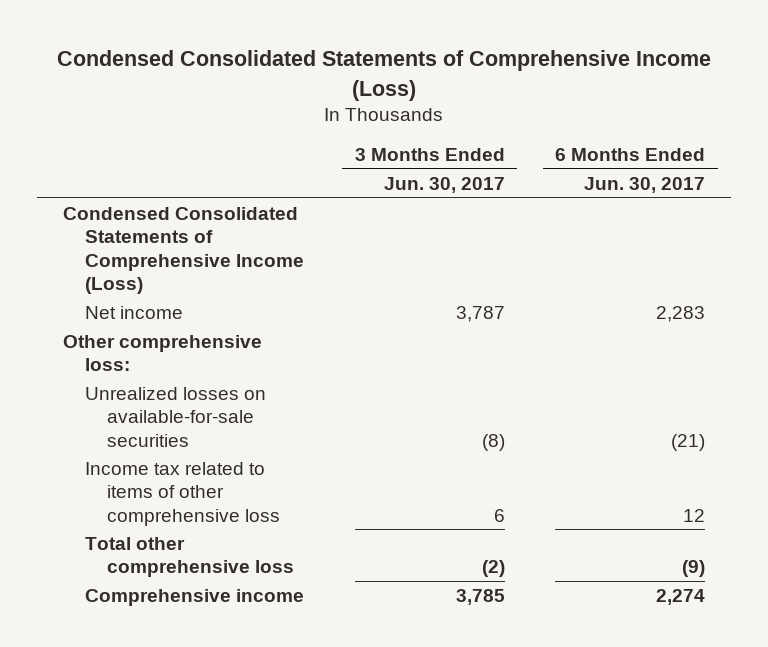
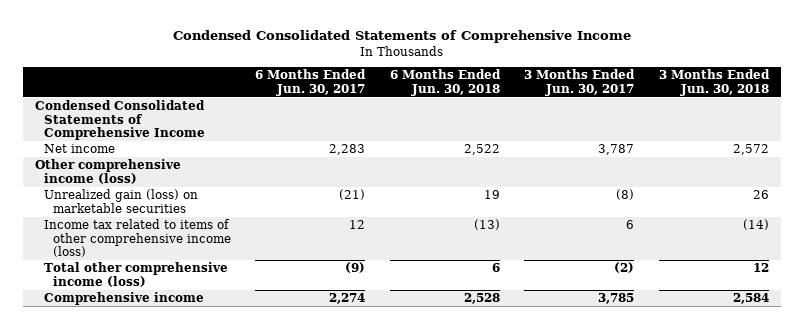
[56,50,711,101] Condensed Consolidated Statements of Comprehensive Income (Loss) -> [172,30,631,44] Condensed Consolidated Statements of Comprehensive Income
none -> [389,69,501,96] 6 Months Ended Jun. 30, 2018
none -> [658,69,770,96] 3 Months Ended Jun. 30, 2018
[62,206,304,294] Condensed Consolidated Statements of Comprehensive Income (Loss) -> [35,100,206,141] Condensed Consolidated Statements of Comprehensive Income
[62,334,262,372] Other comprehensive loss: -> [35,159,182,184] Other comprehensive income (loss)
[84,386,266,447] Unrealized losses on available-for-sale securities -> [44,189,199,213] Unrealized gain (loss) on marketable securities
[84,461,281,526] Income tax related to items of other comprehensive loss -> [44,219,231,258] Income tax related to items of other comprehensive income (loss)
[84,536,295,578] Total other comprehensive loss -> [44,262,229,287] Total other comprehensive income (loss)

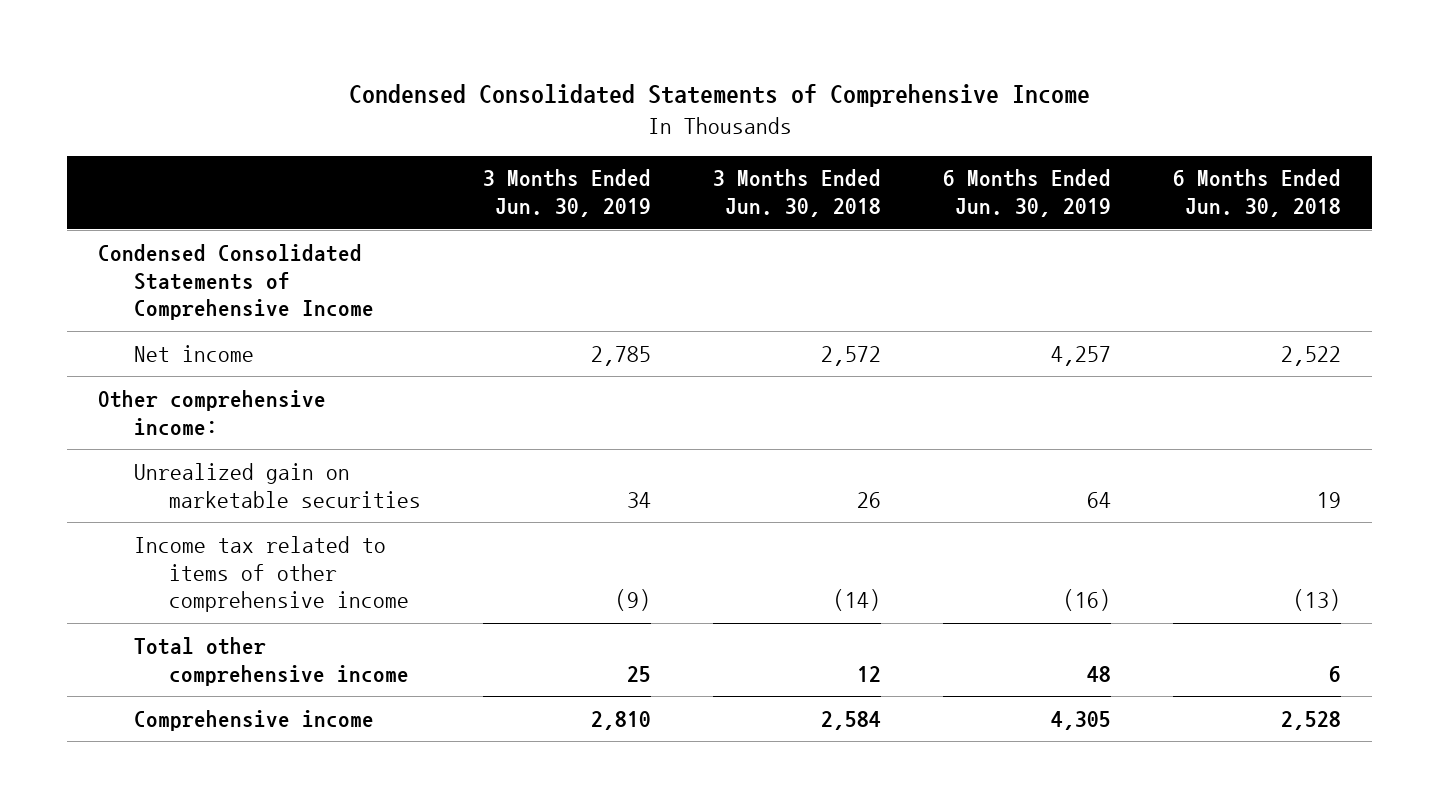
[255,69,367,96] 6 Months Ended Jun. 30, 2017 -> none
[524,69,636,96] 3 Months Ended Jun. 30, 2017 -> none
none -> [482,169,651,218] 3 Months Ended Jun. 30, 2019
none -> [943,169,1112,218] 6 Months Ended Jun. 30, 2019
[35,159,182,184] Other comprehensive income (loss) -> [98,389,327,436] Other comprehensive income:
[44,189,199,213] Unrealized gain (loss) on marketable securities -> [133,462,421,508] Unrealized gain on marketable securities
[44,219,231,258] Income tax related to items of other comprehensive income (loss) -> [133,535,409,613] Income tax related to items of other comprehensive income
[44,262,229,287] Total other comprehensive income (loss) -> [133,636,409,686] Total other comprehensive income

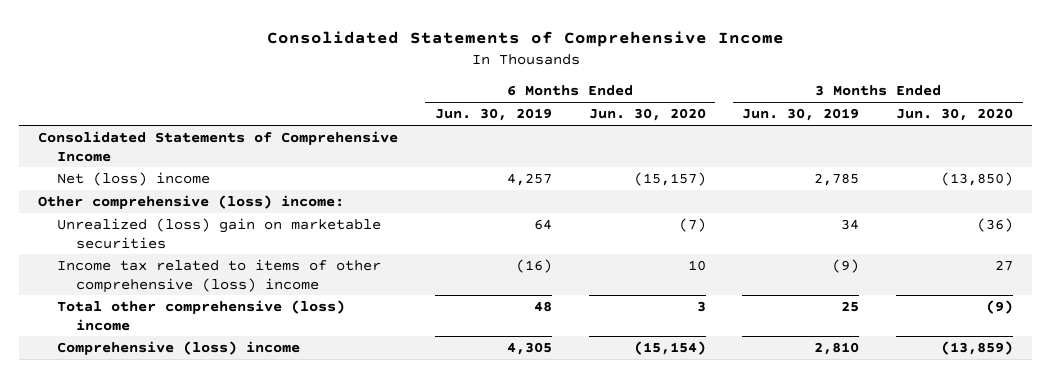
[348,84,1090,108] Condensed Consolidated Statements of Comprehensive Income -> [266,31,784,48] Consolidated Statements of Comprehensive Income
[712,169,881,218] 3 Months Ended Jun. 30, 2018 -> none
[1173,169,1342,218] 6 Months Ended Jun. 30, 2018 -> none
none -> [588,108,706,122] Jun. 30, 2020
none -> [896,108,1014,122] Jun. 30, 2020
[98,243,374,321] Condensed Consolidated Statements of Comprehensive Income -> [37,131,398,162] Consolidated Statements of Comprehensive Income
[133,344,254,362] Net income -> [56,172,210,187] Net (loss) income
[98,389,327,436] Other comprehensive income: -> [37,195,344,210] Other comprehensive (loss) income:
[133,462,421,508] Unrealized gain on marketable securities -> [56,218,381,249] Unrealized (loss) gain on marketable securities
[133,535,409,613] Income tax related to items of other comprehensive income -> [56,259,381,293] Income tax related to items of other comprehensive (loss) income
[133,636,409,686] Total other comprehensive income -> [56,300,345,331] Total other comprehensive (loss) income
[133,709,374,731] Comprehensive income -> [56,341,300,356] Comprehensive (loss) income

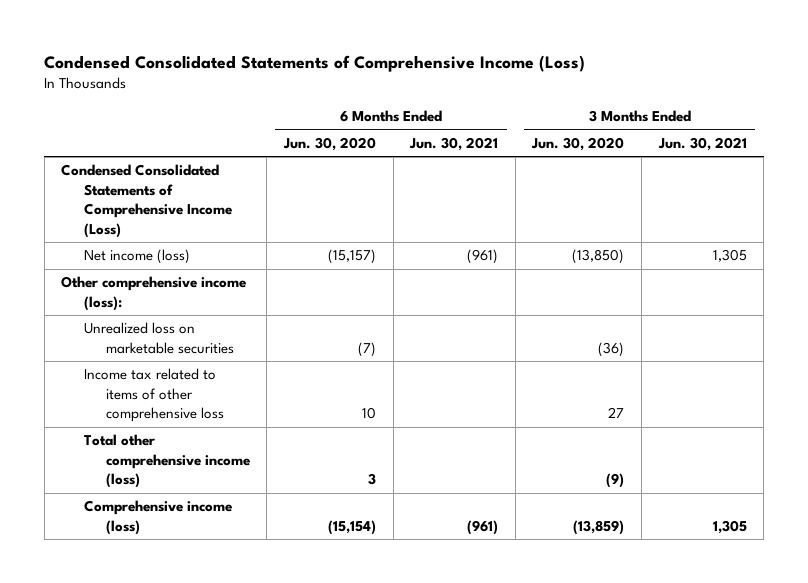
[266,31,784,48] Consolidated Statements of Comprehensive Income -> [44,54,586,72] Condensed Consolidated Statements of Comprehensive Income (Loss)
[434,108,552,122] Jun. 30, 2019 -> none
[742,108,860,122] Jun. 30, 2019 -> none
none -> [409,136,499,151] Jun. 30, 2021
none -> [657,136,747,151] Jun. 30, 2021
[37,131,398,162] Consolidated Statements of Comprehensive Income -> [61,164,232,238] Condensed Consolidated Statements of Comprehensive Income (Loss)
[56,172,210,187] Net (loss) income -> [83,249,190,265] Net income (loss)
[37,195,344,210] Other comprehensive (loss) income: -> [61,276,247,311] Other comprehensive income (loss):
[56,218,381,249] Unrealized (loss) gain on marketable securities -> [83,322,234,354] Unrealized loss on marketable securities
[56,259,381,293] Income tax related to items of other comprehensive (loss) income -> [83,368,224,423] Income tax related to items of other comprehensive loss
[56,300,345,331] Total other comprehensive (loss) income -> [83,434,250,489] Total other comprehensive income (loss)
[56,341,300,356] Comprehensive (loss) income -> [83,500,232,535] Comprehensive income (loss)

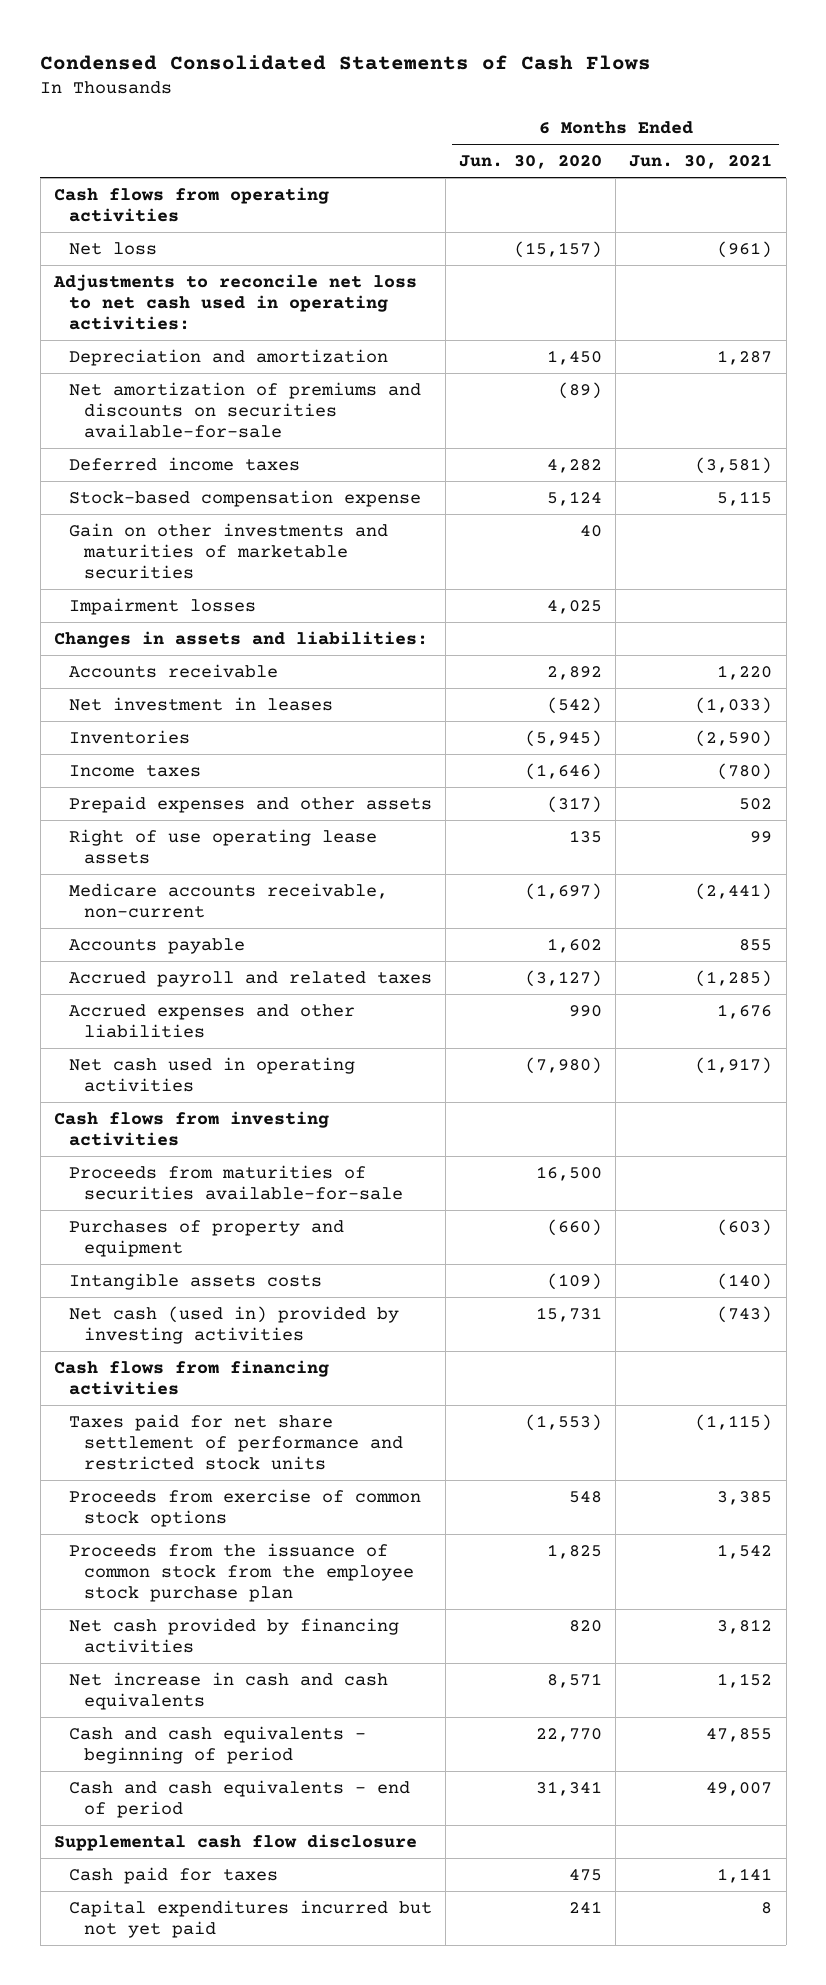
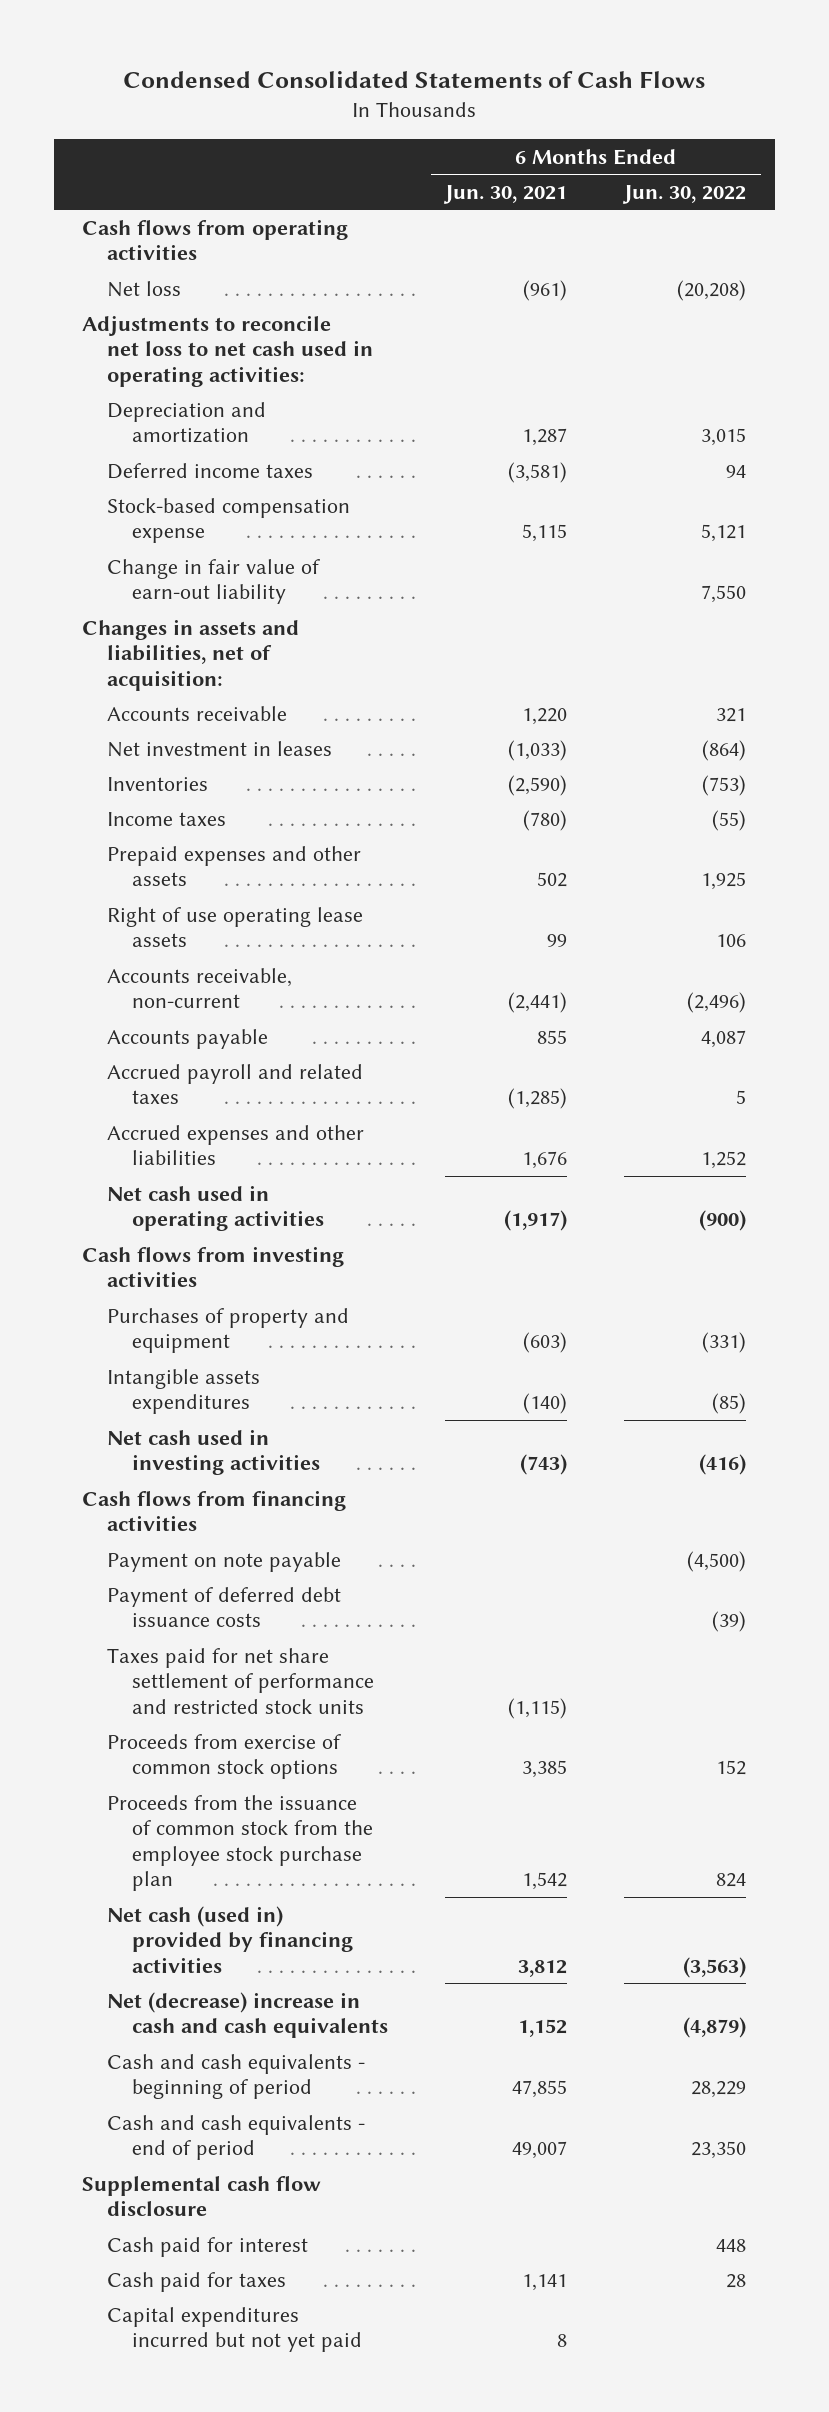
[459,155,603,170] Jun. 30, 2020 -> none
none -> [622,184,747,204] Jun. 30, 2022
[68,381,421,438] Net amortization of premiums and discounts on securities available-for-sale -> none
[68,522,388,579] Gain on other investments and maturities of marketable securities -> none
[68,597,256,615] Impairment losses -> none
none -> [107,558,321,605] Change in fair value of earn-out liability
[53,630,428,648] Changes in assets and liabilities: -> [82,618,300,691] Changes in assets and liabilities, net of acquisition:
[68,882,388,918] Medicare accounts receivable, non-current -> [107,967,293,1009] Accounts receivable, non-current
[68,1164,403,1200] Proceeds from maturities of securities available-for-sale -> none
[68,1272,322,1290] Intangible assets costs -> [107,1368,261,1415] Intangible assets expenditures
[68,1305,399,1344] Net cash (used in) provided by investing activities -> [107,1428,320,1476] Net cash used in investing activities
none -> [107,1551,342,1572] Payment on note payable
none -> [107,1586,342,1628] Payment of deferred debt issuance costs
[68,1617,399,1653] Net cash provided by financing activities -> [107,1905,353,1973] Net cash (used in) provided by financing activities
[68,1671,388,1710] Net increase in cash and cash equivalents -> [107,1991,388,2039] Net (decrease) increase in cash and cash equivalents
none -> [107,2236,309,2257] Cash paid for interest

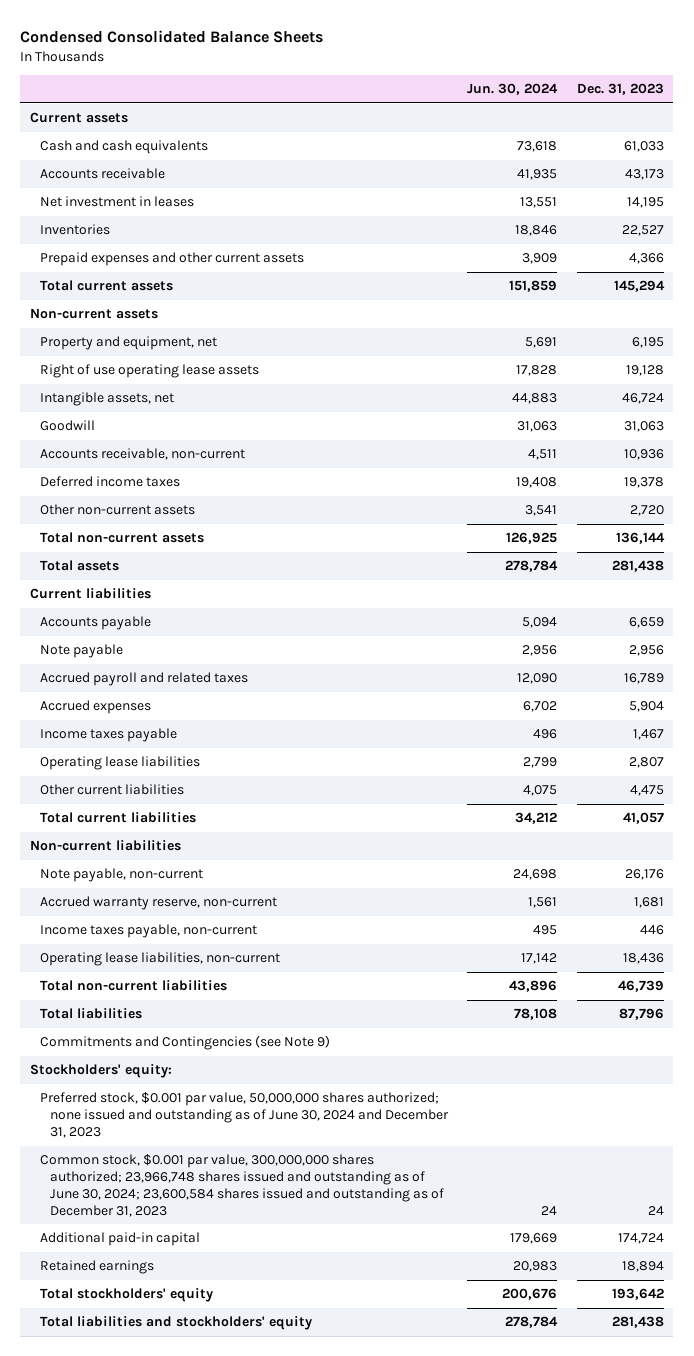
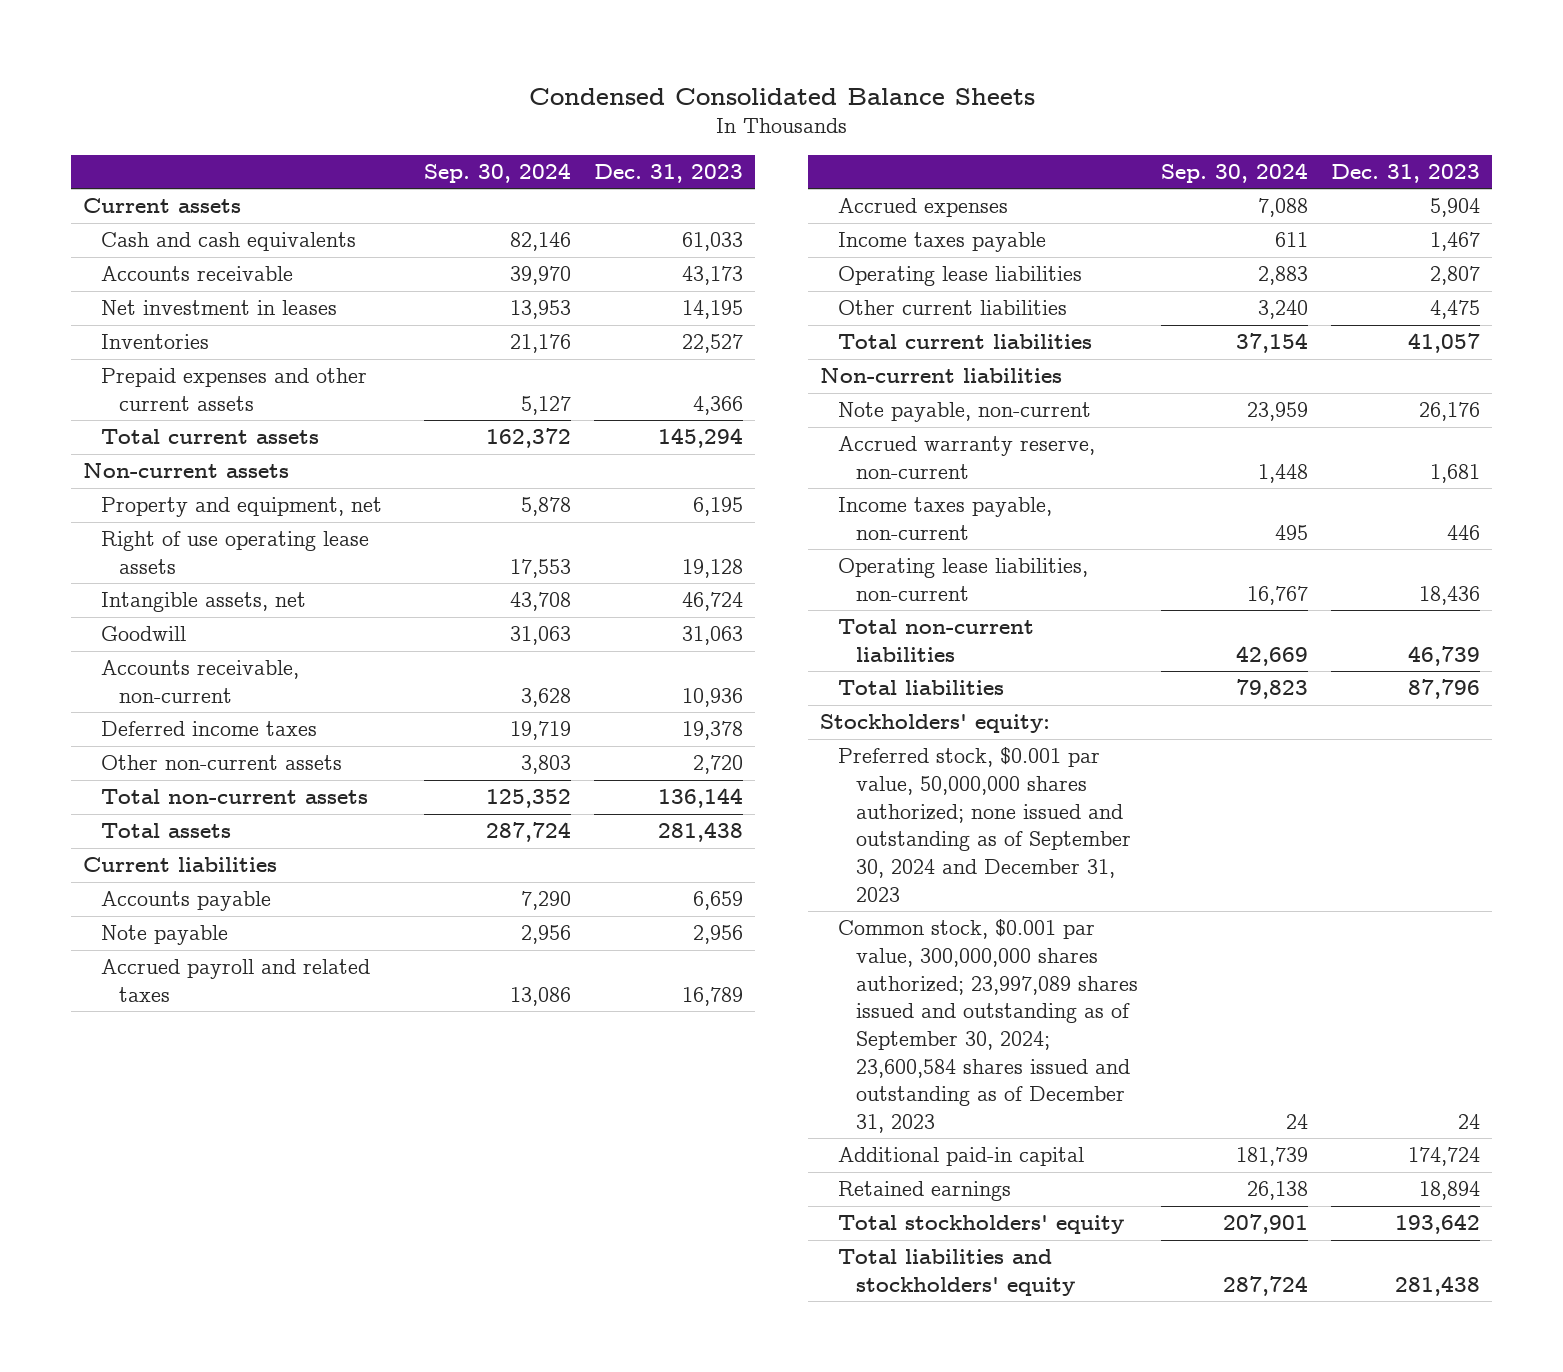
[467,83,559,96] Jun. 30, 2024 -> none
none -> [424,162,572,183] Sep. 30, 2024
[39,1035,330,1051] Commitments and Contingencies (see Note 9) -> none
[39,1092,449,1139] Preferred stock, $0.001 par value, 50,000,000 shares authorized; none issued and outstanding as of June 30, 2024 and December 31, 2023 -> [838,747,1132,902] Preferred stock, $0.001 par value, 50,000,000 shares authorized; none issued and outstanding as of September 30, 2024 and December 31, 2023
[39,1154,444,1217] Common stock, $0.001 par value, 300,000,000 shares authorized; 23,966,748 shares issued and outstanding as of June 30, 2024; 23,600,584 shares issued and outstanding as of December 31, 2023 -> [838,919,1139,1133] Common stock, $0.001 par value, 300,000,000 shares authorized; 23,997,089 shares issued and outstanding as of September 30, 2024; 23,600,584 shares issued and outstanding as of December 31, 2023

